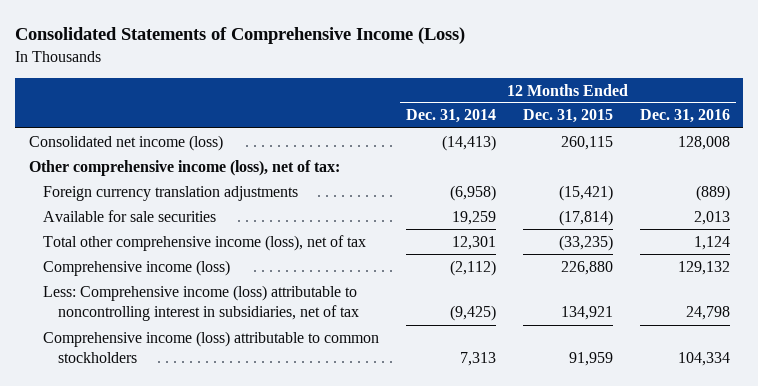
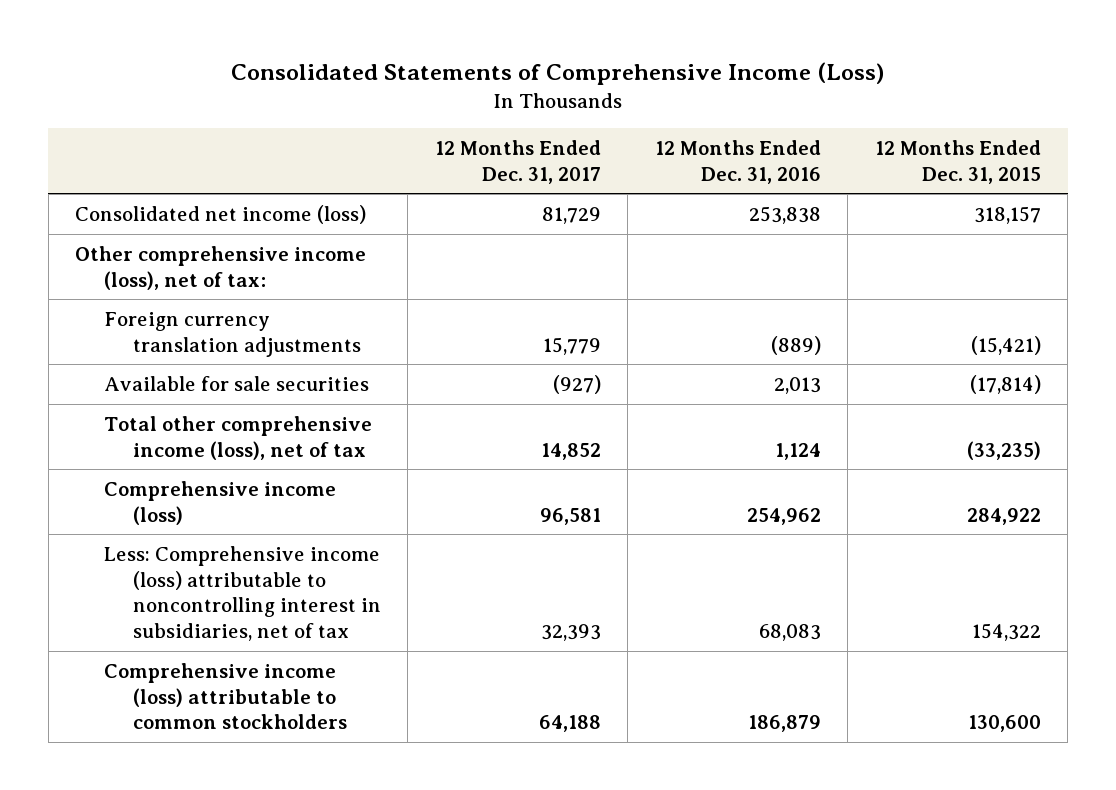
[406,109,497,124] Dec. 31, 2014 -> none
none -> [434,139,601,184] 12 Months Ended Dec. 31, 2017
[560,135,613,150] 260,115 -> [973,205,1041,224] 318,157
[677,135,730,150] 128,008 -> [748,205,821,224] 253,838
[560,260,613,275] 226,880 -> [966,507,1041,525] 284,922
[677,260,730,275] 129,132 -> [746,507,821,525] 254,962
[560,306,613,321] 134,921 -> [971,623,1041,642] 154,322
[685,306,730,321] 24,798 -> [758,624,821,642] 68,083
[568,352,613,367] 91,959 -> [967,715,1041,733] 130,600
[677,352,730,367] 104,334 -> [747,715,821,733] 186,879

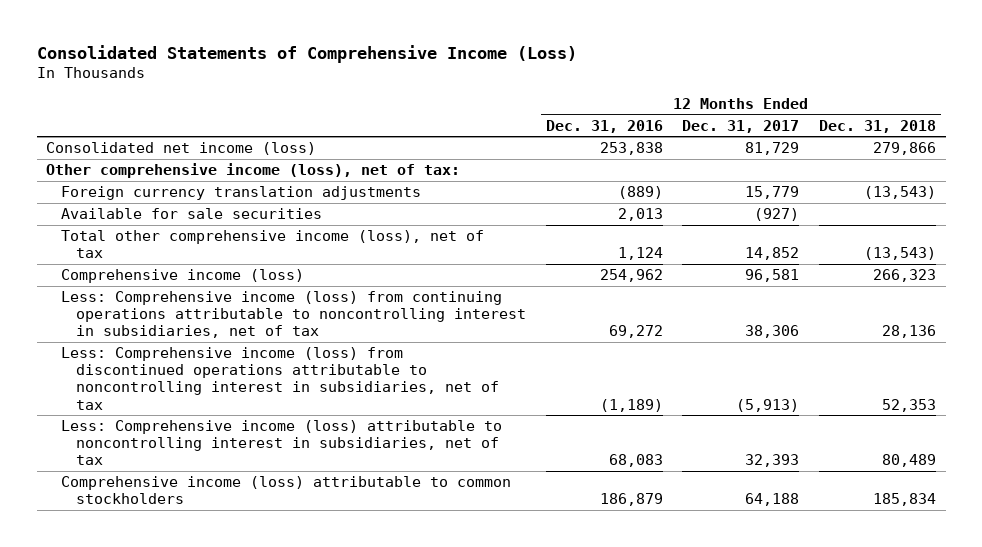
[874,139,1041,184] 12 Months Ended Dec. 31, 2015 -> none
none -> [818,119,936,133] Dec. 31, 2018
none -> [61,291,526,339] Less: Comprehensive income (loss) from continuing operations attributable to noncontrolling interest in subsidiaries, net of tax
none -> [61,347,499,410] Less: Comprehensive income (loss) from discontinued operations attributable to noncontrolling interest in subsidiaries, net of tax

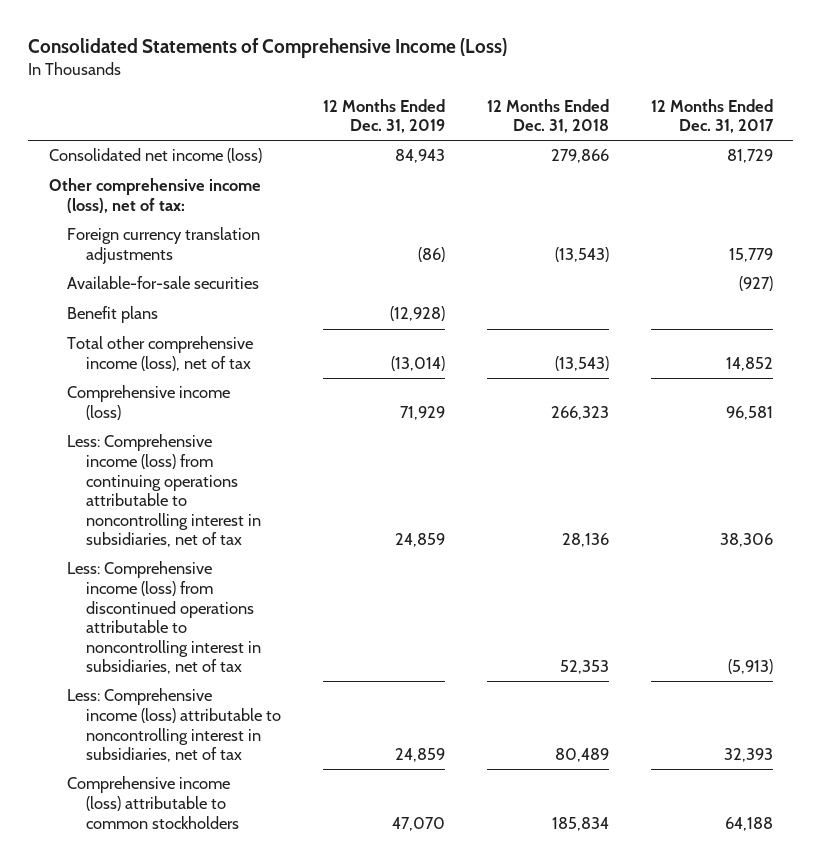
[545,119,663,133] Dec. 31, 2016 -> none
none -> [322,98,445,134] 12 Months Ended Dec. 31, 2019
[61,208,323,220] Available for sale securities -> [67,276,260,290] Available-for-sale securities
none -> [67,306,159,324] Benefit plans

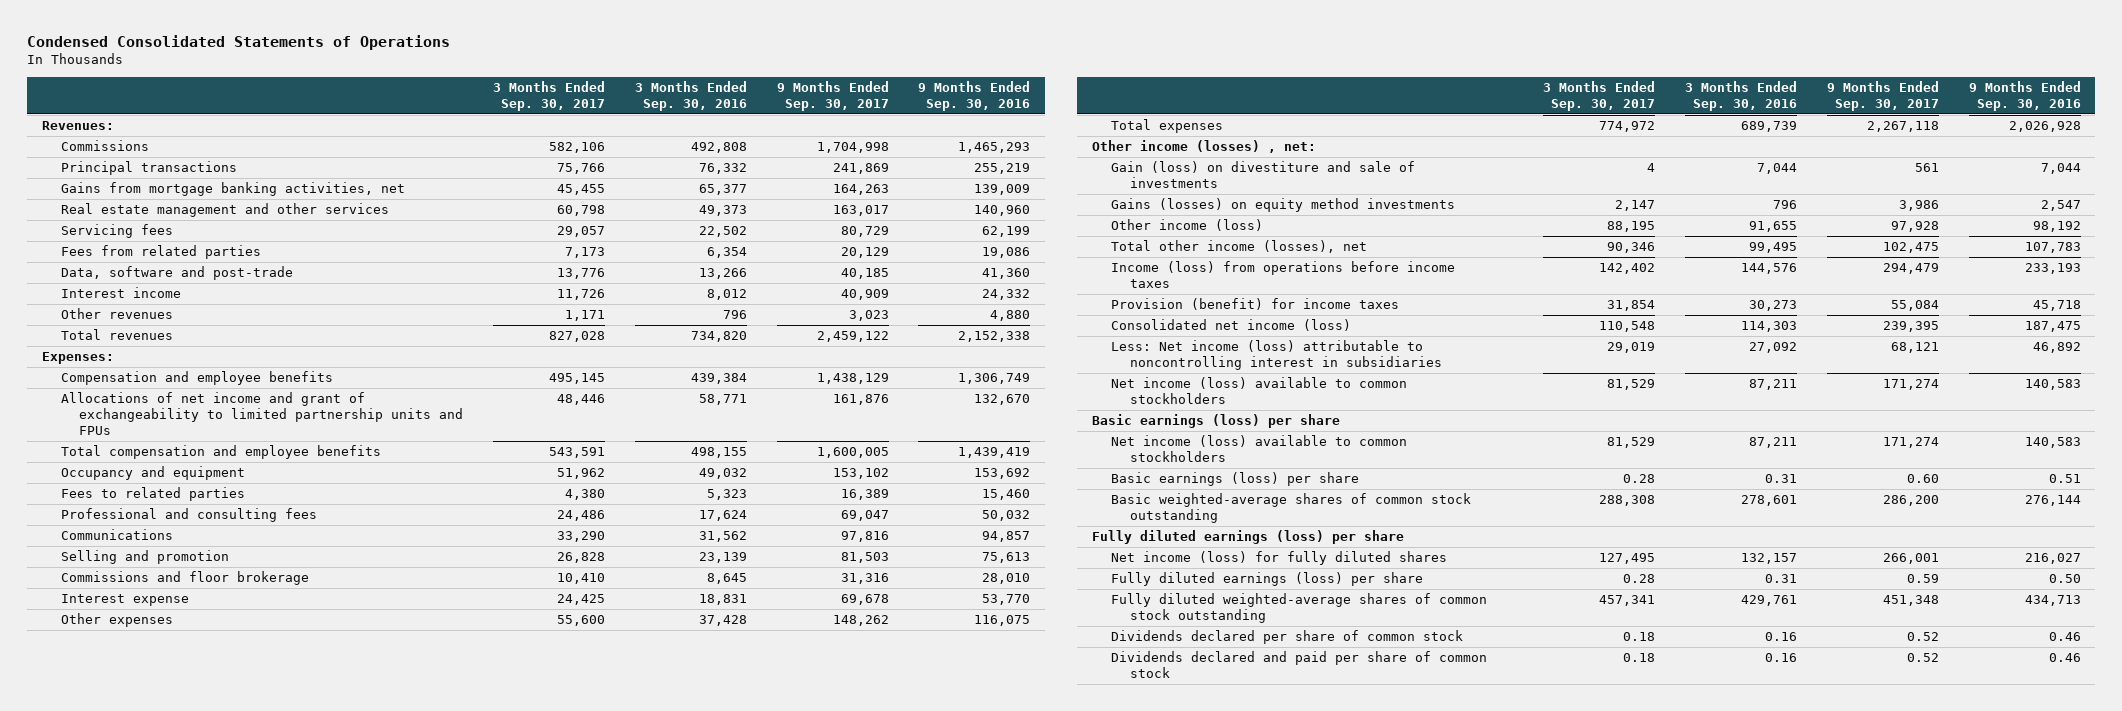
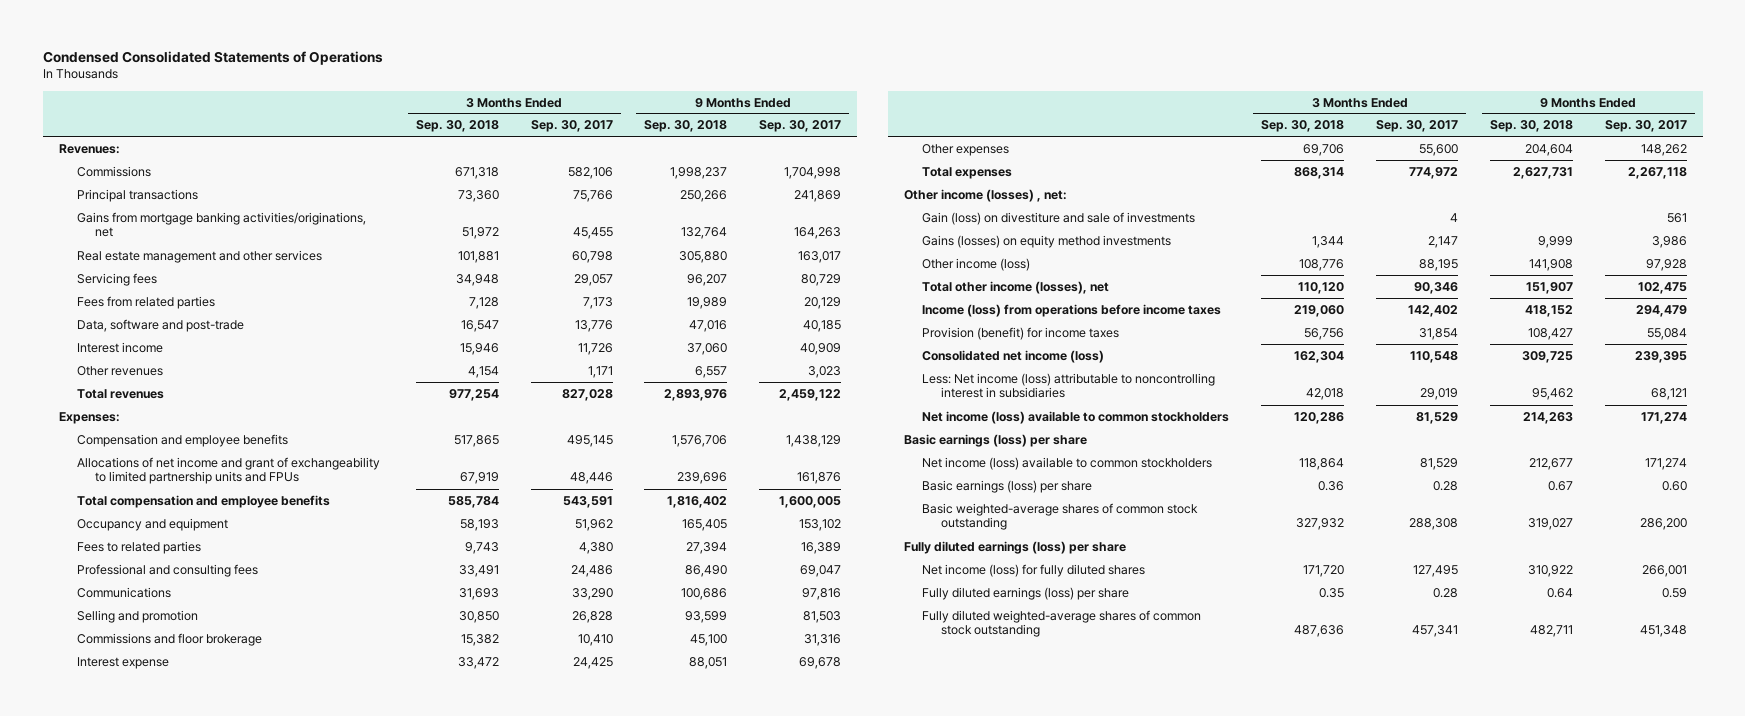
[634,81,747,111] 3 Months Ended Sep. 30, 2016 -> none
[918,81,1031,111] 9 Months Ended Sep. 30, 2016 -> none
none -> [415,120,499,133] Sep. 30, 2018
none -> [644,120,728,133] Sep. 30, 2018
[60,182,405,197] Gains from mortgage banking activities, net -> [76,211,366,238] Gains from mortgage banking activities/originations, net
[1110,630,1463,645] Dividends declared per share of common stock -> none
[1110,651,1487,679] Dividends declared and paid per share of common stock -> none

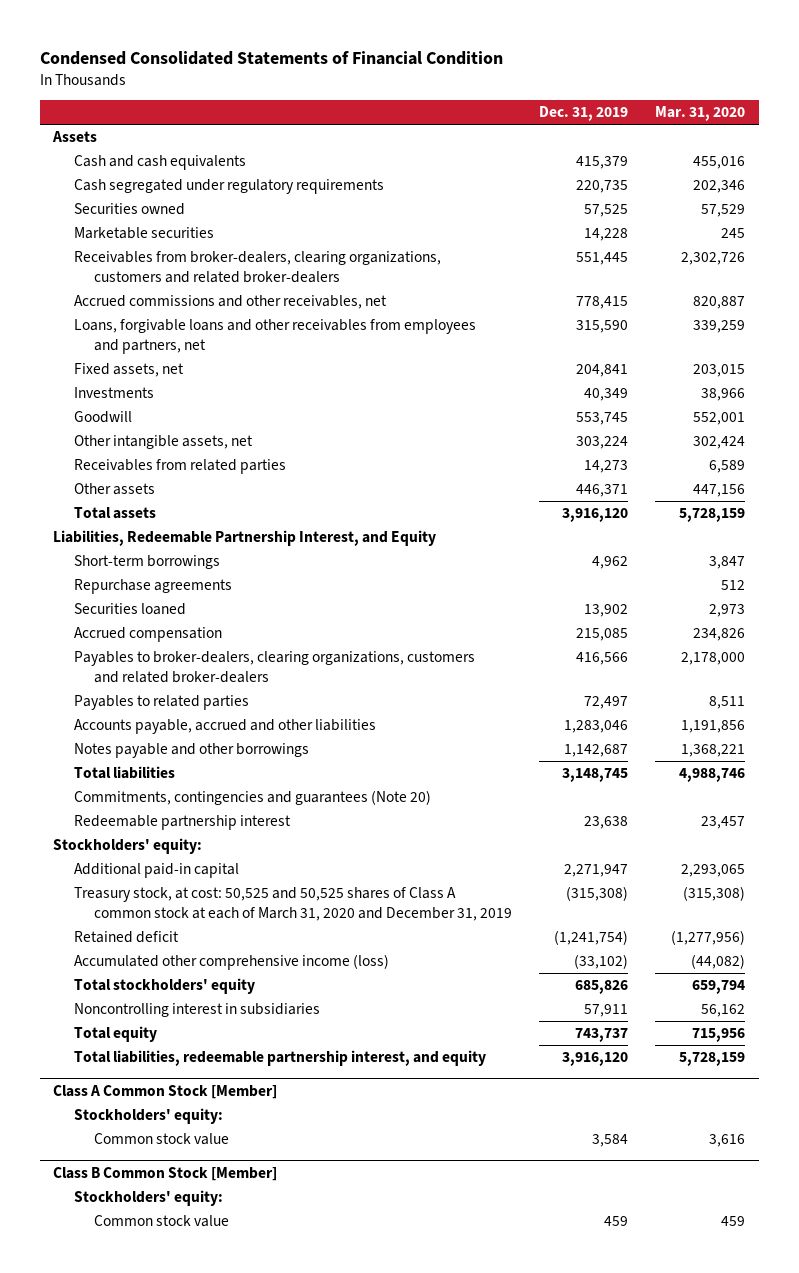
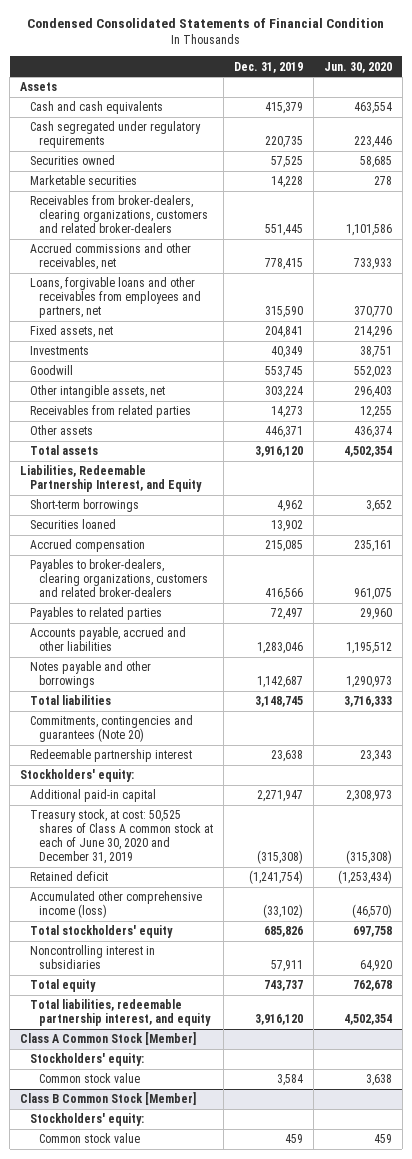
[655,106,746,122] Mar. 31, 2020 -> none
none -> [323,61,392,73] Jun. 30, 2020
[73,579,232,595] Repurchase agreements -> none
[73,887,513,922] Treasury stock, at cost: 50,525 and 50,525 shares of Class A common stock at each of March 31, 2020 and December 31, 2019 -> [29,809,213,865] Treasury stock, at cost: 50,525 shares of Class A common stock at each of June 30, 2020 and December 31, 2019

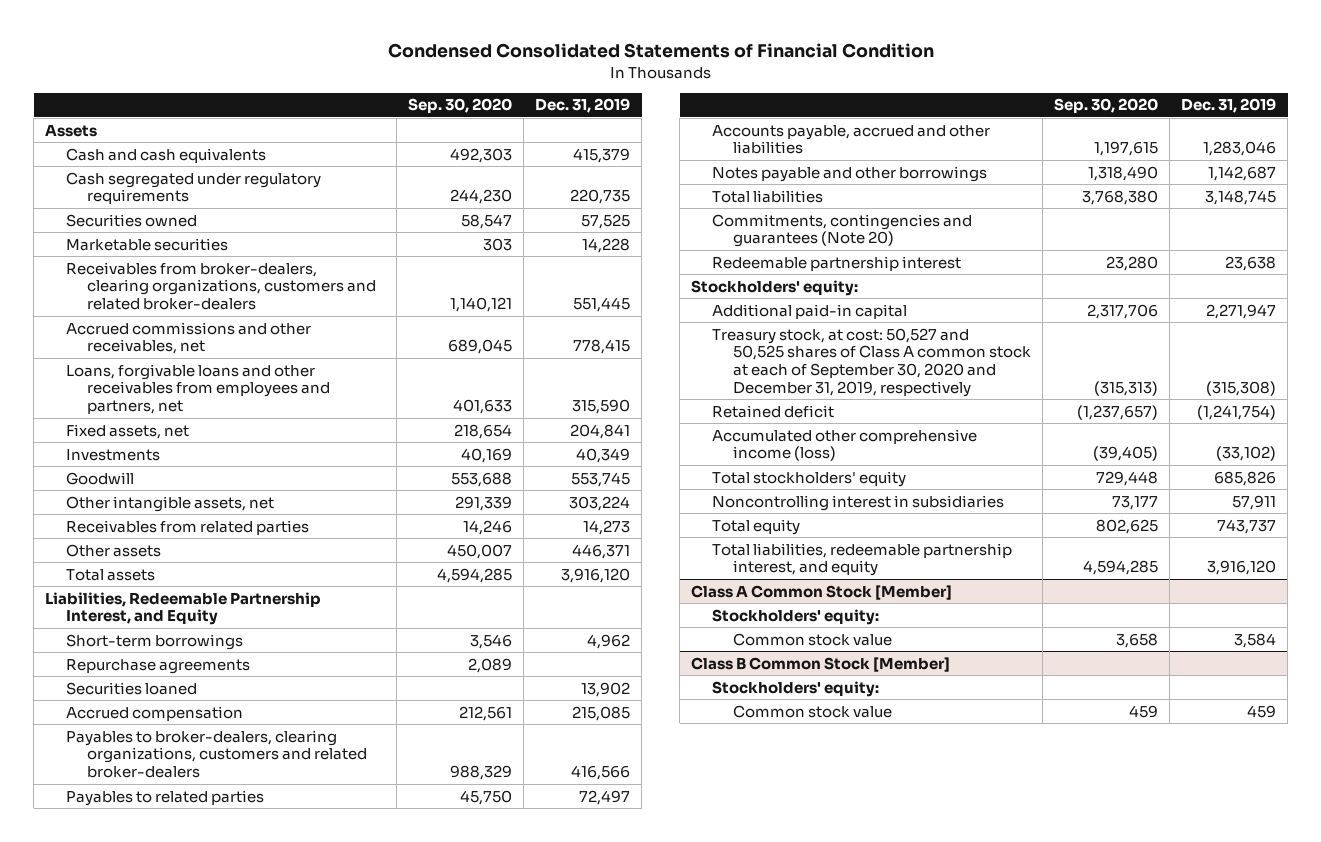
[323,61,392,73] Jun. 30, 2020 -> none
none -> [408,98,513,114] Sep. 30, 2020
none -> [66,658,251,674] Repurchase agreements
[29,809,213,865] Treasury stock, at cost: 50,525 shares of Class A common stock at each of June 30, 2020 and December 31, 2019 -> [712,327,1031,397] Treasury stock, at cost: 50,527 and 50,525 shares of Class A common stock at each of September 30, 2020 and December 31, 2019, respectively

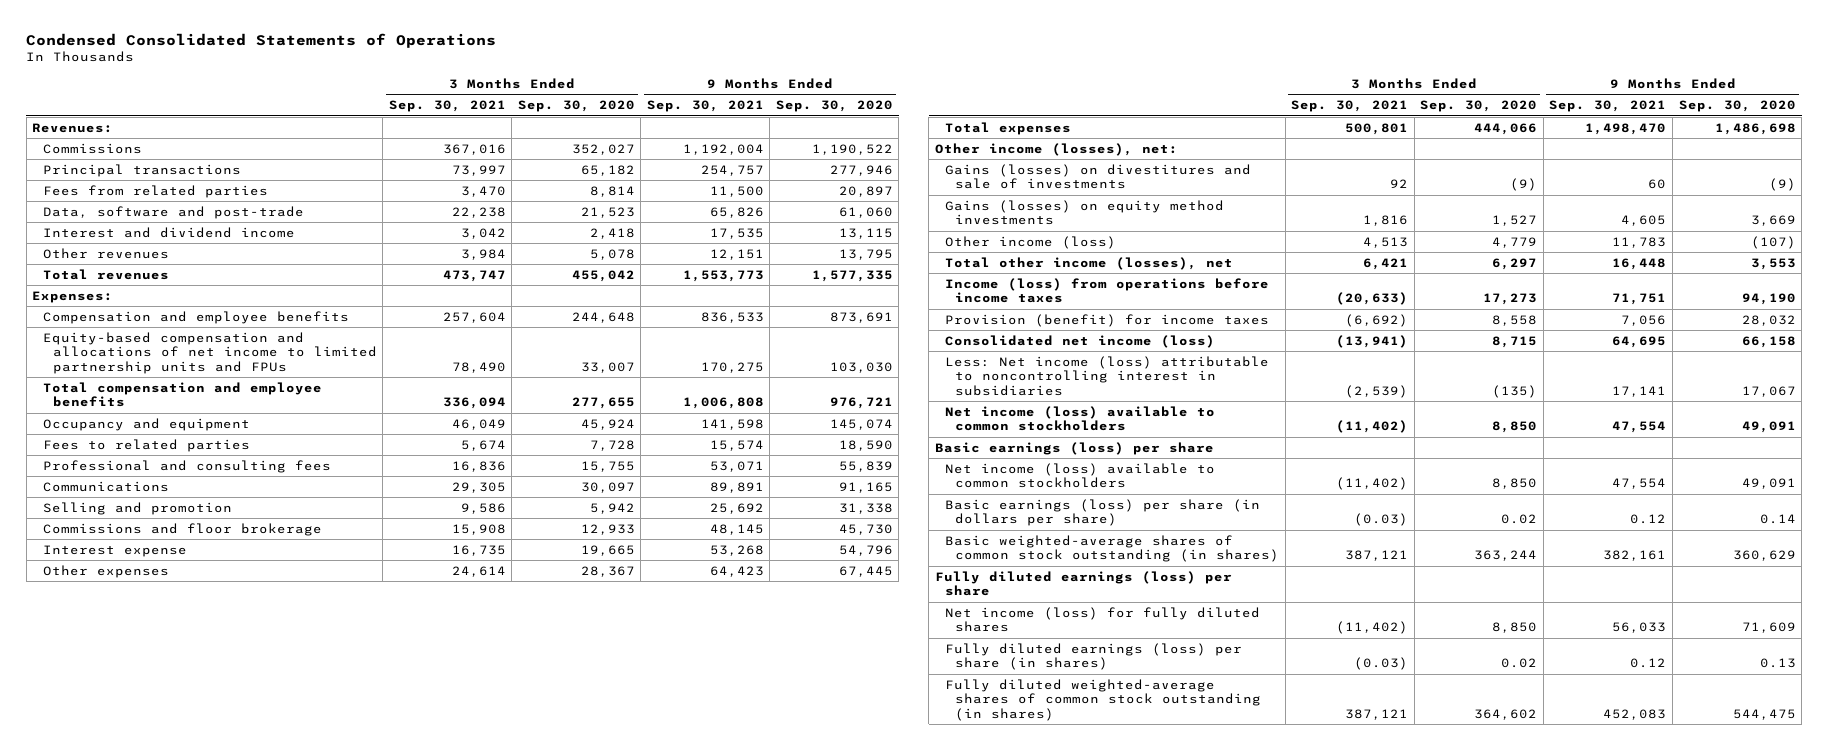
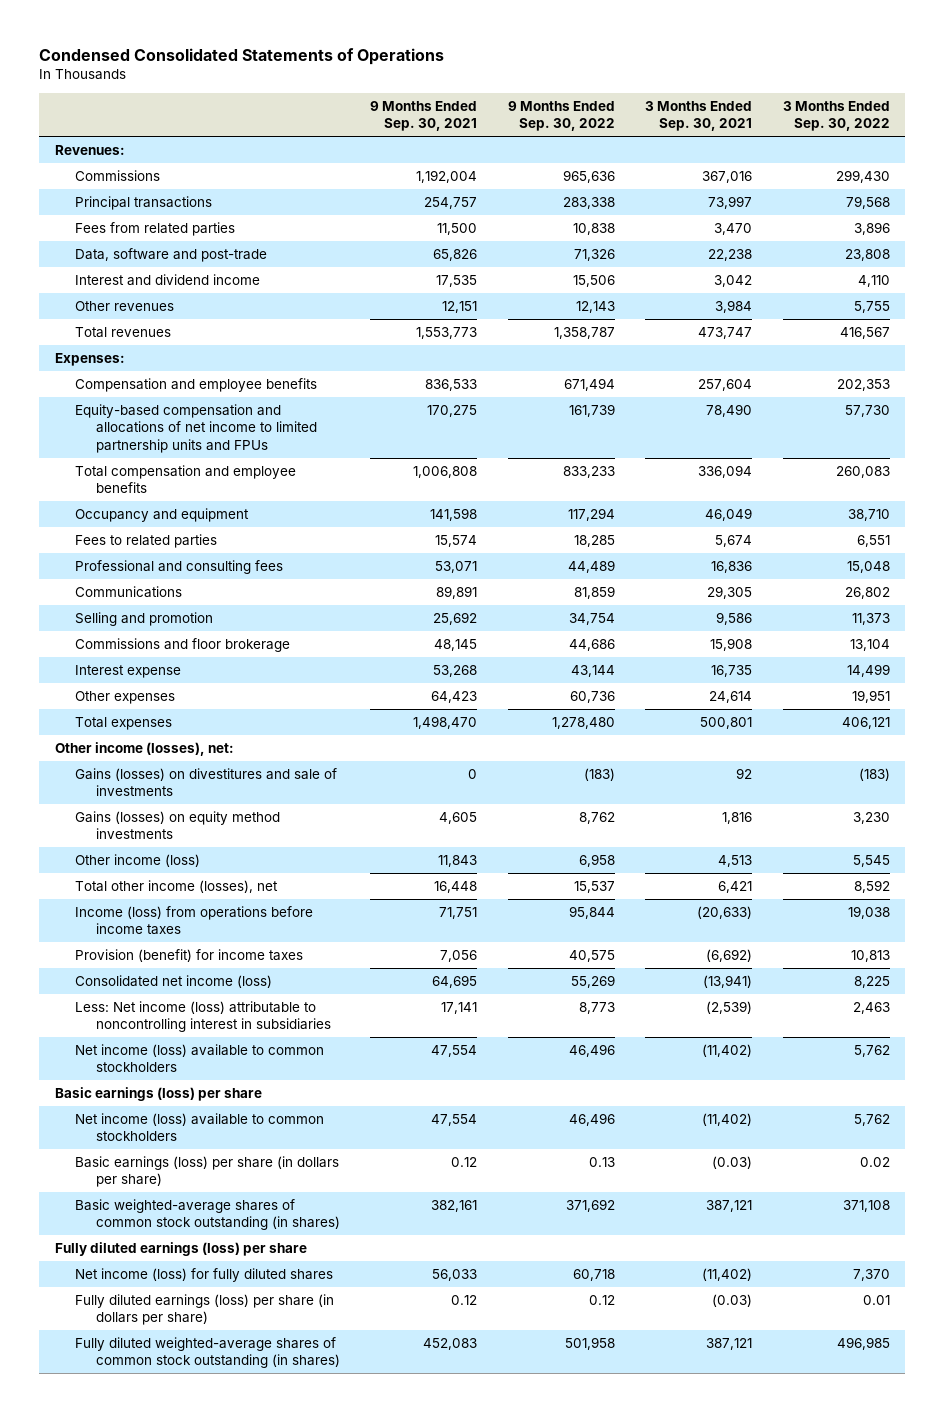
[517,100,635,113] Sep. 30, 2020 -> none
[775,100,893,113] Sep. 30, 2020 -> none
none -> [507,100,615,132] 9 Months Ended Sep. 30, 2022
none -> [782,100,890,132] 3 Months Ended Sep. 30, 2022
[1648,179,1667,190] 60 -> [468,768,478,779] 0
[1612,236,1667,248] 11,783 -> [438,854,478,867] 11,843
[945,642,1243,671] Fully diluted earnings (loss) per share (in shares) -> [75,1293,335,1326] Fully diluted earnings (loss) per share (in dollars per share)

